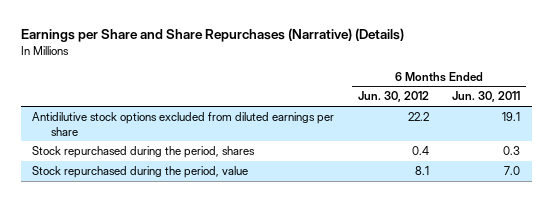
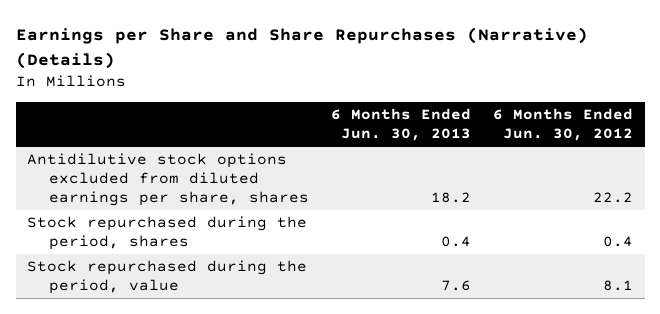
[452,91,521,103] Jun. 30, 2011 -> none
none -> [331,108,472,141] 6 Months Ended Jun. 30, 2013
[32,112,335,136] Antidilutive stock options excluded from diluted earnings per share -> [26,153,310,206] Antidilutive stock options excluded from diluted earnings per share, shares

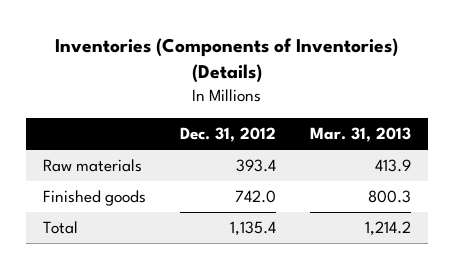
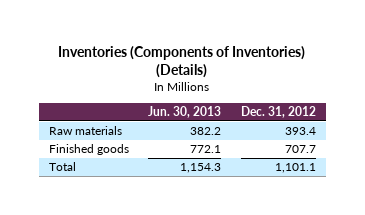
[309,127,411,143] Mar. 31, 2013 -> none
none -> [148,105,222,118] Jun. 30, 2013
[234,190,276,204] 742.0 -> [284,145,316,154] 707.7
[229,221,276,237] 1,135.4 -> [274,163,316,174] 1,101.1

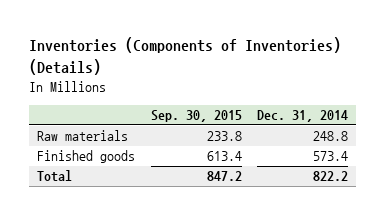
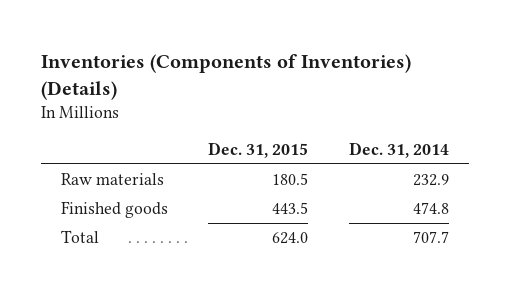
[150,110,242,123] Sep. 30, 2015 -> none
none -> [208,142,309,159] Dec. 31, 2015
[313,131,349,142] 248.8 -> [412,173,449,186] 232.9
[313,151,349,162] 573.4 -> [412,201,449,214] 474.8
[313,171,349,182] 822.2 -> [412,230,449,243] 707.7

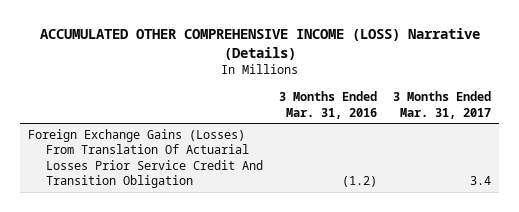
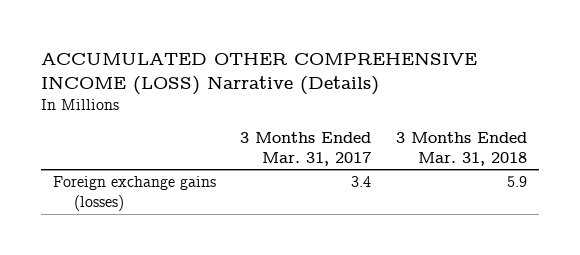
[279,91,378,119] 3 Months Ended Mar. 31, 2016 -> none
none -> [395,131,527,166] 3 Months Ended Mar. 31, 2018
[27,129,263,189] Foreign Exchange Gains (Losses) From Translation Of Actuarial Losses Prior Service Credit And Transition Obligation -> [53,176,217,212] Foreign exchange gains (losses)

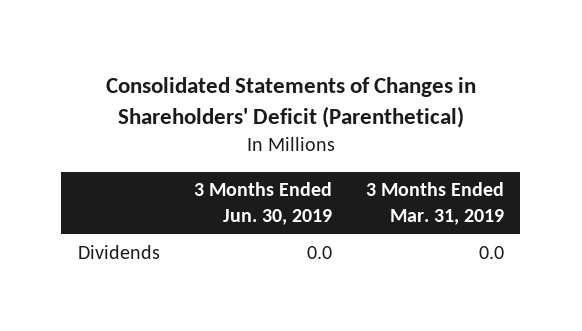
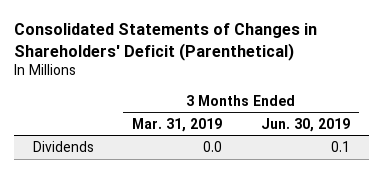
[306,245,332,259] 0.0 -> [330,141,350,153] 0.1

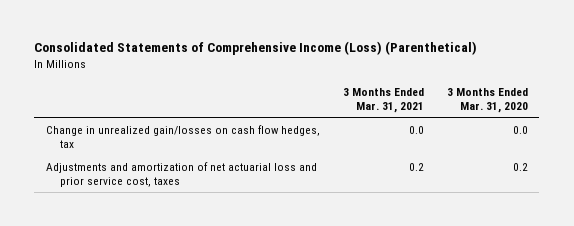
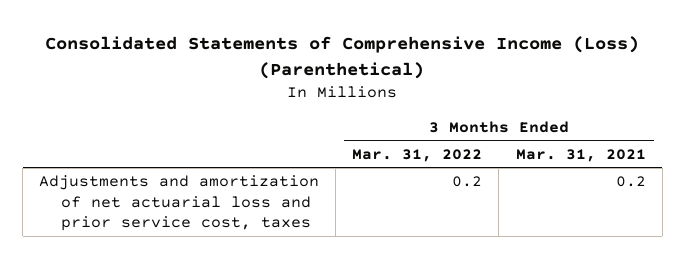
[446,87,528,113] 3 Months Ended Mar. 31, 2020 -> none
none -> [352,148,483,162] Mar. 31, 2022
[45,124,320,148] Change in unrealized gain/losses on cash flow hedges, tax -> none

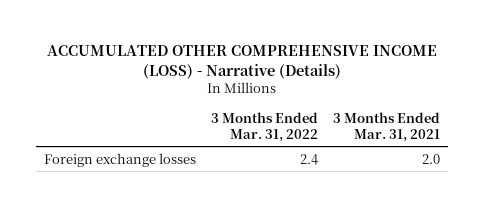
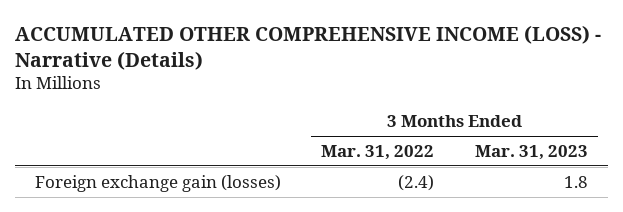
[333,111,441,142] 3 Months Ended Mar. 31, 2021 -> none
none -> [474,145,588,161] Mar. 31, 2023
[44,152,197,167] Foreign exchange losses -> [34,175,281,193] Foreign exchange gain (losses)
[300,153,319,165] 2.4 -> [398,175,435,192] (2.4)

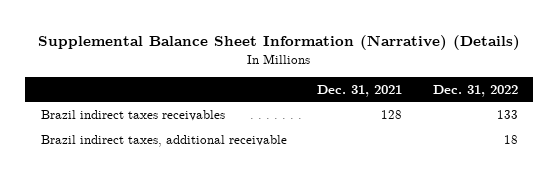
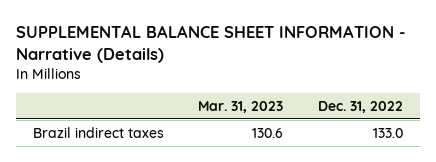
[38,34,521,50] Supplemental Balance Sheet Information (Narrative) (Details) -> [15,24,406,63] SUPPLEMENTAL BALANCE SHEET INFORMATION - Narrative (Details)
[317,84,403,97] Dec. 31, 2021 -> none
none -> [198,100,284,113] Mar. 31, 2023
[40,134,287,147] Brazil indirect taxes, additional receivable -> none
[40,109,225,121] Brazil indirect taxes receivables -> [32,126,164,138] Brazil indirect taxes
[497,109,519,119] 133 -> [372,127,403,138] 133.0

